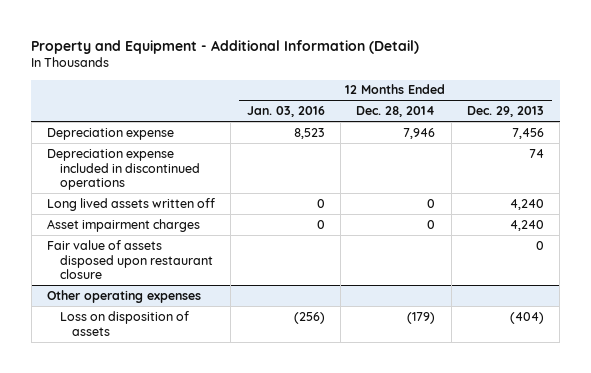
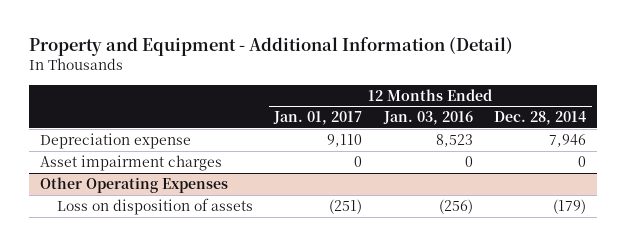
[466,106,544,118] Dec. 29, 2013 -> none
none -> [273,111,363,126] Jan. 01, 2017
[47,148,200,191] Depreciation expense included in discontinued operations -> none
[47,197,216,211] Long lived assets written off -> none
[47,239,213,280] Fair value of assets disposed upon restaurant closure -> none
[47,289,202,303] Other operating expenses -> [39,177,228,194] Other Operating Expenses

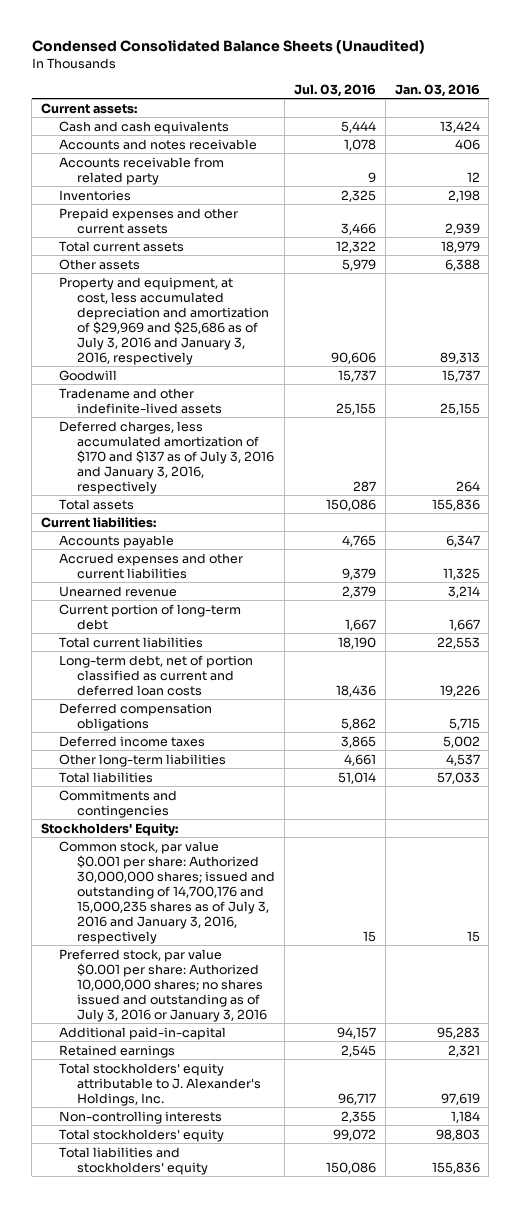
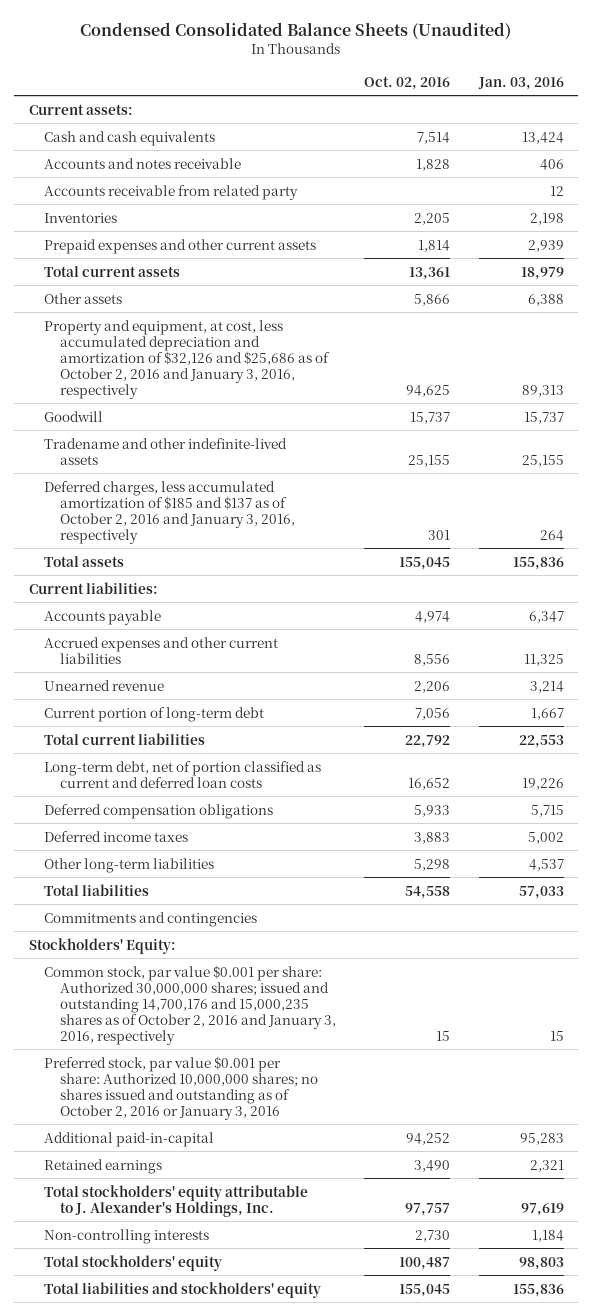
[293,83,376,97] Jul. 03, 2016 -> none
none -> [364,75,451,90] Oct. 02, 2016
[59,276,270,365] Property and equipment, at cost, less accumulated depreciation and amortization of $29,969 and $25,686 as of July 3, 2016 and January 3, 2016, respectively -> [44,319,330,399] Property and equipment, at cost, less accumulated depreciation and amortization of $32,126 and $25,686 as of October 2, 2016 and January 3, 2016, respectively
[59,420,275,494] Deferred charges, less accumulated amortization of $170 and $137 as of July 3, 2016 and January 3, 2016, respectively -> [44,480,295,544] Deferred charges, less accumulated amortization of $185 and $137 as of October 2, 2016 and January 3, 2016, respectively
[59,840,276,944] Common stock, par value $0.001 per share: Authorized 30,000,000 shares; issued and outstanding of 14,700,176 and 15,000,235 shares as of July 3, 2016 and January 3, 2016, respectively -> [44,964,336,1045] Common stock, par value $0.001 per share: Authorized 30,000,000 shares; issued and outstanding 14,700,176 and 15,000,235 shares as of October 2, 2016 and January 3, 2016, respectively
[59,948,268,1022] Preferred stock, par value $0.001 per share: Authorized 10,000,000 shares; no shares issued and outstanding as of July 3, 2016 or January 3, 2016 -> [44,1055,318,1120] Preferred stock, par value $0.001 per share: Authorized 10,000,000 shares; no shares issued and outstanding as of October 2, 2016 or January 3, 2016

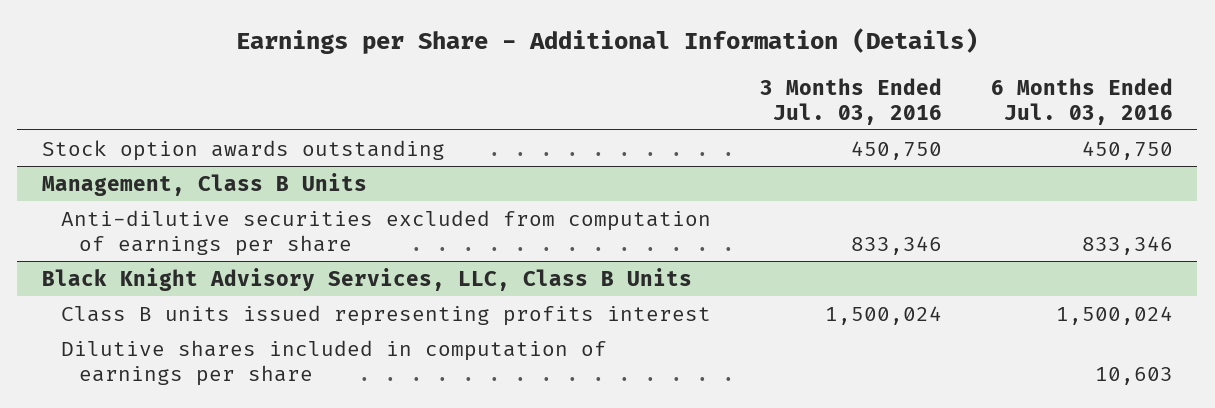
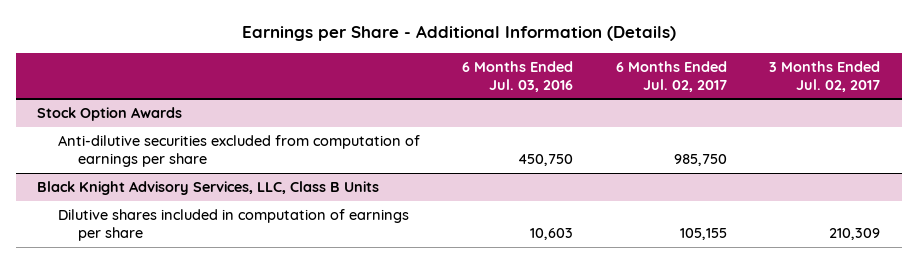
[759,77,942,125] 3 Months Ended Jul. 03, 2016 -> none
none -> [615,61,727,92] 6 Months Ended Jul. 02, 2017
none -> [769,61,881,92] 3 Months Ended Jul. 02, 2017
[41,139,445,161] Stock option awards outstanding -> none
[41,172,367,196] Management, Class B Units -> none
none -> [36,107,182,122] Stock Option Awards
[1081,235,1173,255] 833,346 -> [518,153,574,166] 450,750
[60,304,711,326] Class B units issued representing profits interest -> none

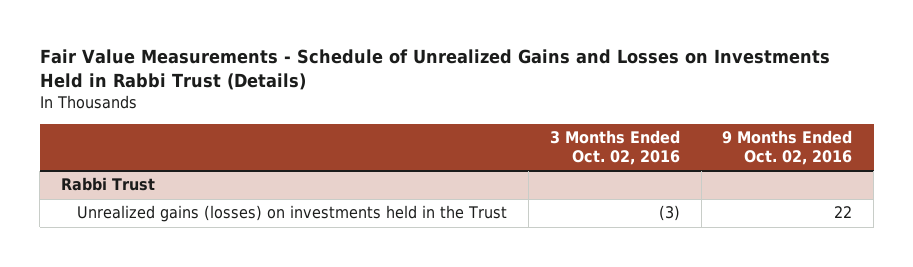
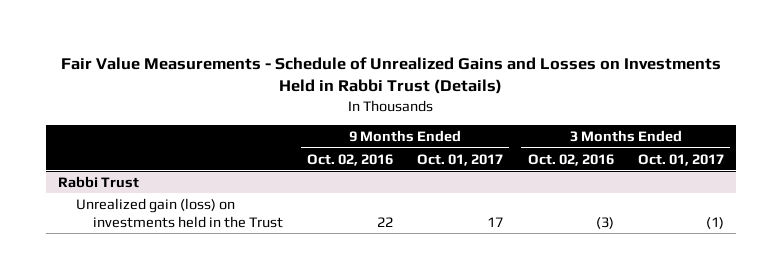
none -> [417,153,504,166] Oct. 01, 2017
none -> [637,153,724,166] Oct. 01, 2017
[76,205,507,223] Unrealized gains (losses) on investments held in the Trust -> [75,197,284,228] Unrealized gain (loss) on investments held in the Trust

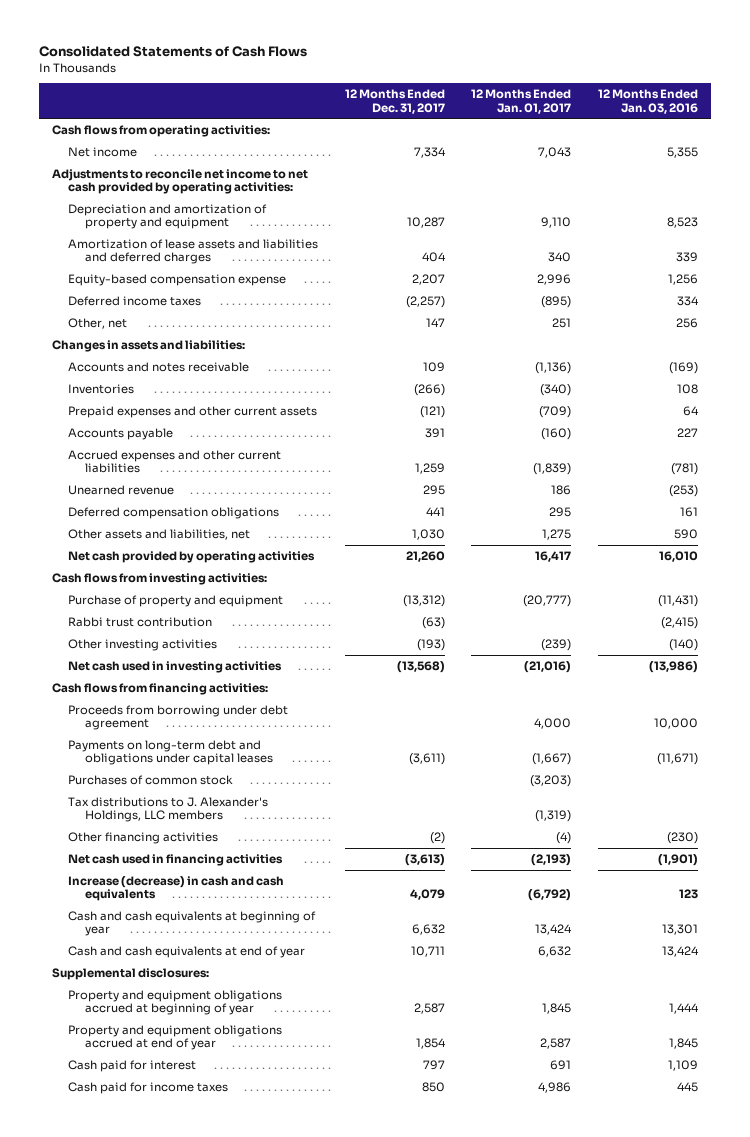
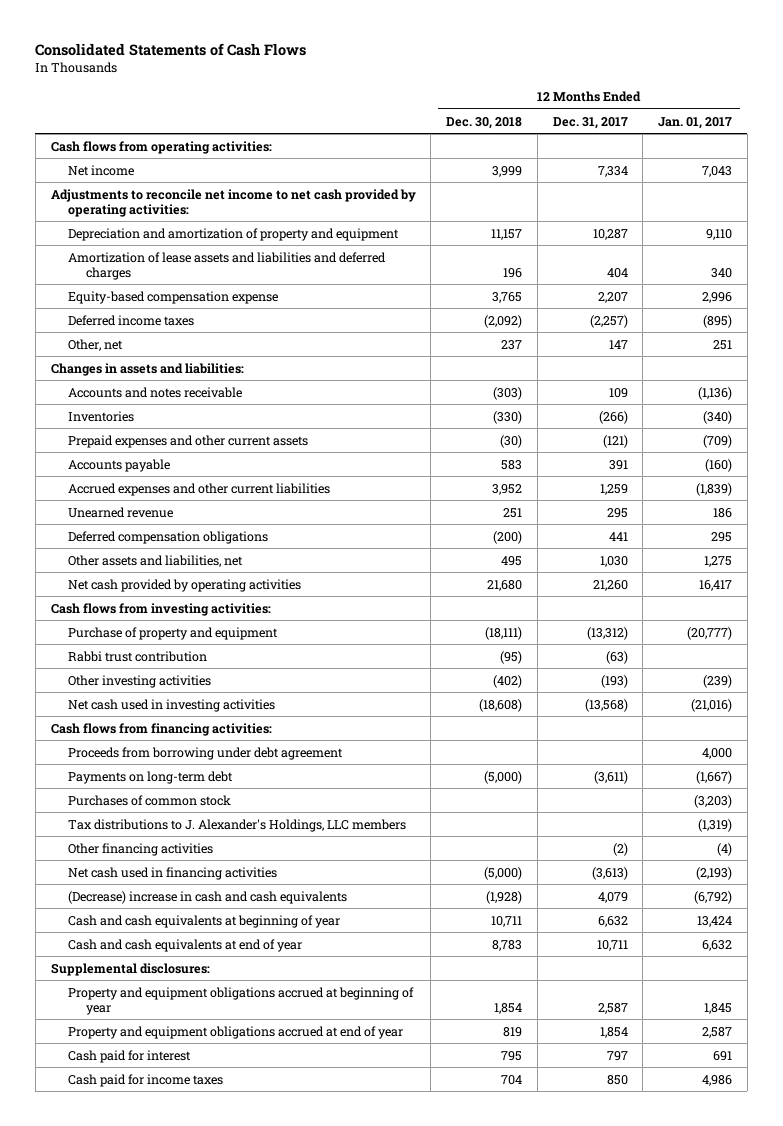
[597,89,698,114] 12 Months Ended Jan. 03, 2016 -> none
none -> [446,116,523,129] Dec. 30, 2018
[68,739,273,766] Payments on long-term debt and obligations under capital leases -> [68,770,234,784] Payments on long-term debt
[68,875,285,902] Increase (decrease) in cash and cash equivalents -> [68,890,348,904] (Decrease) increase in cash and cash equivalents

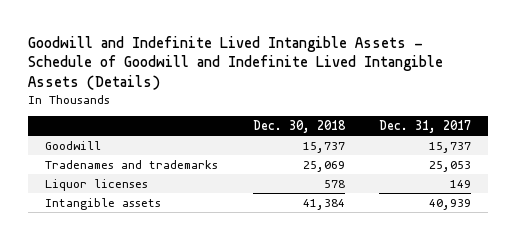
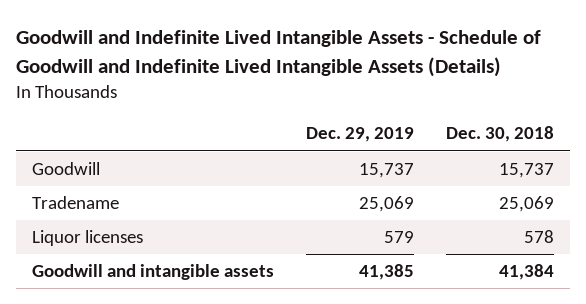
[378,120,471,134] Dec. 31, 2017 -> none
none -> [306,127,415,143] Dec. 29, 2019
[45,159,219,169] Tradenames and trademarks -> [31,196,119,210] Tradename
[45,197,162,210] Intangible assets -> [31,264,274,281] Goodwill and intangible assets

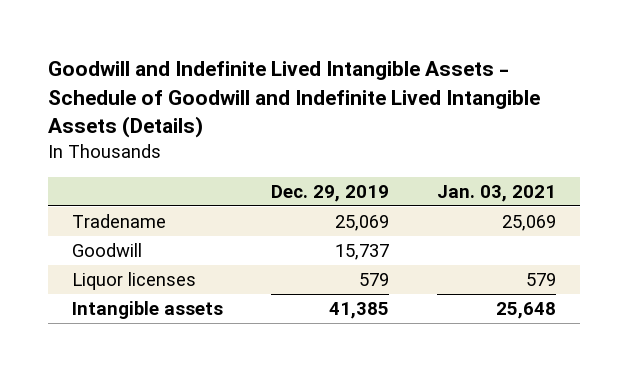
[446,126,555,143] Dec. 30, 2018 -> none
none -> [437,184,557,202] Jan. 03, 2021
[31,162,100,176] Goodwill -> [71,243,142,258] Goodwill
[31,264,274,281] Goodwill and intangible assets -> [71,301,223,320] Intangible assets

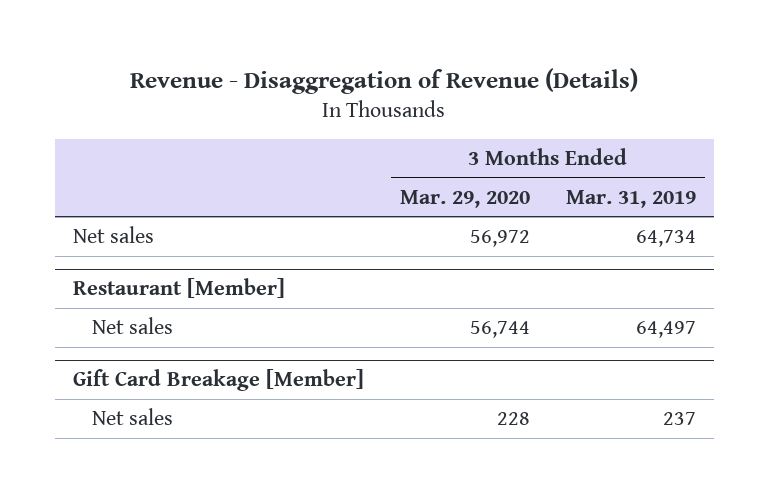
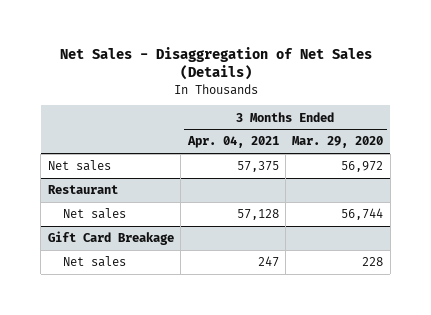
[130,68,639,95] Revenue - Disaggregation of Revenue (Details) -> [59,47,372,81] Net Sales - Disaggregation of Net Sales (Details)
[566,189,697,208] Mar. 31, 2019 -> none
none -> [186,136,279,149] Apr. 04, 2021
[72,278,285,299] Restaurant [Member] -> [47,185,118,195] Restaurant
[72,369,364,392] Gift Card Breakage [Member] -> [47,231,174,246] Gift Card Breakage

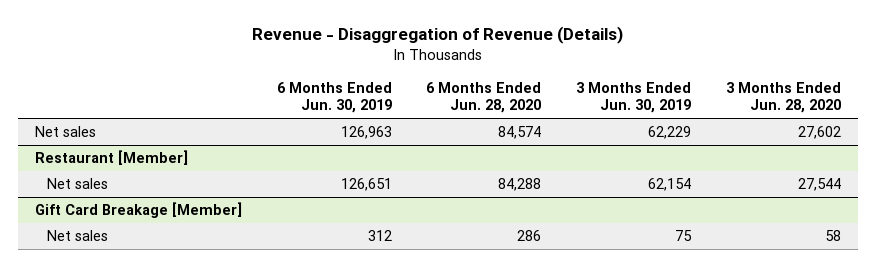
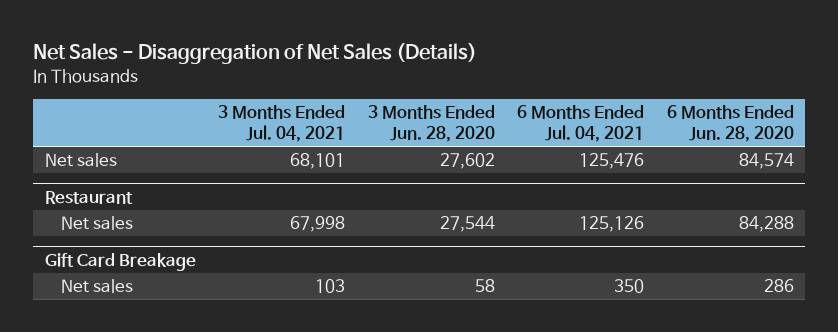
[251,26,623,45] Revenue - Disaggregation of Revenue (Details) -> [33,43,478,65] Net Sales - Disaggregation of Net Sales (Details)
[276,82,392,114] 6 Months Ended Jun. 30, 2019 -> none
[575,82,691,114] 3 Months Ended Jun. 30, 2019 -> none
none -> [218,105,346,142] 3 Months Ended Jul. 04, 2021
none -> [517,105,645,142] 6 Months Ended Jul. 04, 2021
[35,150,189,166] Restaurant [Member] -> [44,190,133,204] Restaurant
[35,202,243,219] Gift Card Breakage [Member] -> [44,252,196,271] Gift Card Breakage

